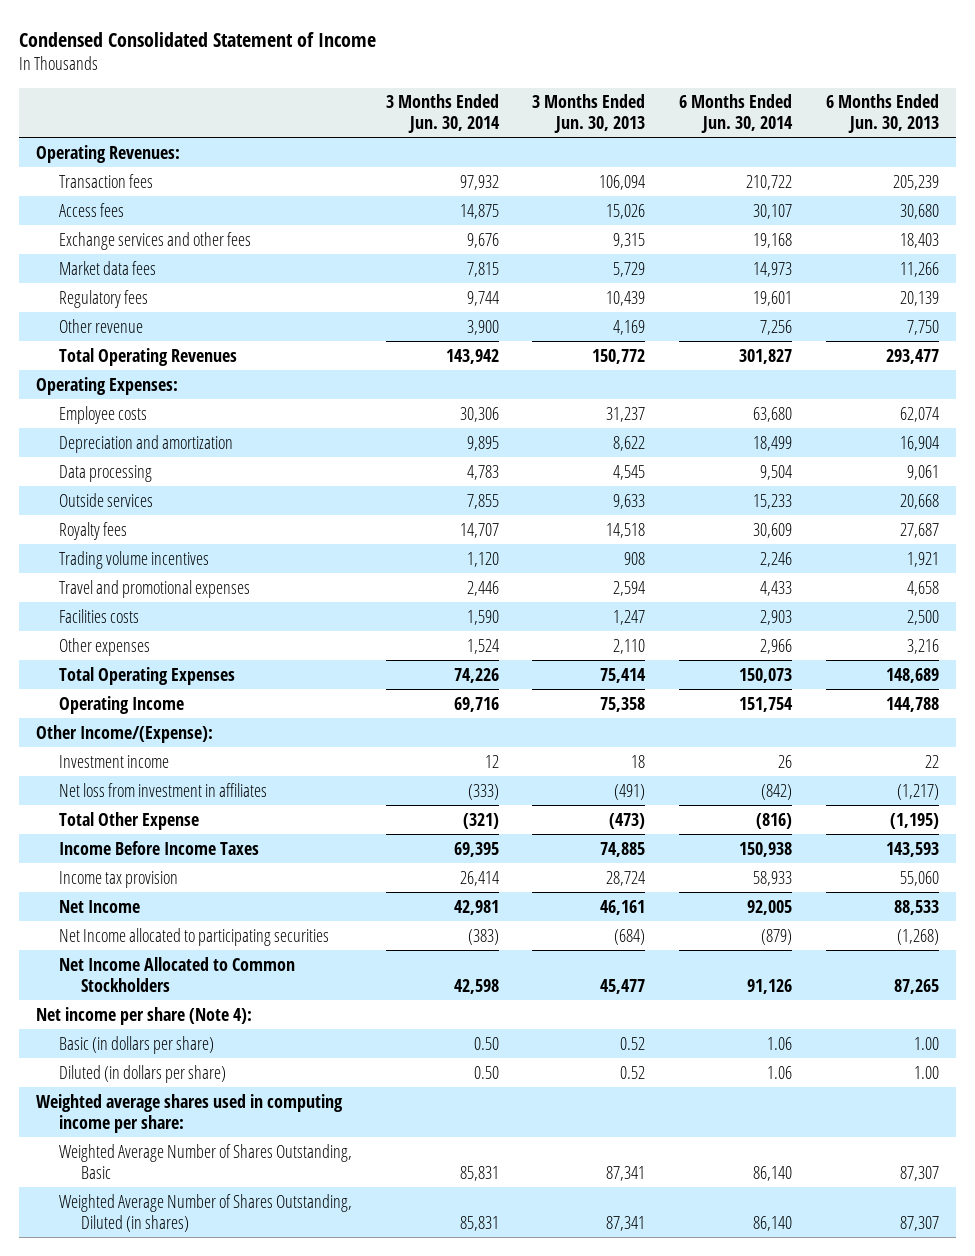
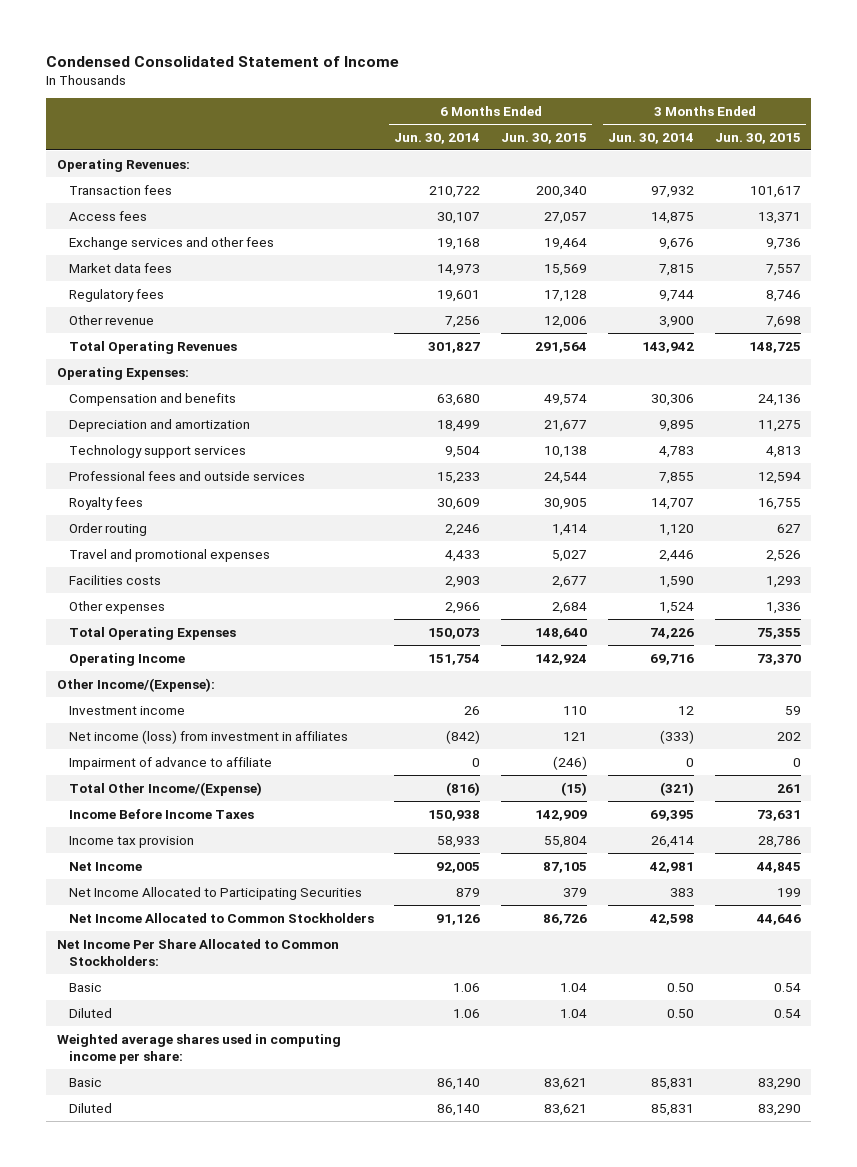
[532,94,646,134] 3 Months Ended Jun. 30, 2013 -> none
[825,94,939,134] 6 Months Ended Jun. 30, 2013 -> none
none -> [501,132,588,144] Jun. 30, 2015
none -> [714,132,801,144] Jun. 30, 2015
[58,405,147,424] Employee costs -> [68,392,236,406] Compensation and benefits
[58,464,152,482] Data processing -> [68,444,246,458] Technology support services
[58,492,153,507] Outside services -> [68,470,305,481] Professional fees and outside services
[58,550,209,569] Trading volume incentives -> [68,522,147,536] Order routing
[58,782,267,797] Net loss from investment in affiliates -> [68,729,348,744] Net income (loss) from investment in affiliates
none -> [68,756,272,770] Impairment of advance to affiliate
[58,811,199,830] Total Other Expense -> [68,781,262,796] Total Other Income/(Expense)
[58,927,329,946] Net Income allocated to participating securities -> [68,886,362,900] Net Income Allocated to Participating Securities
[467,928,499,945] (383) -> [670,887,695,897] 383
[761,928,793,945] (879) -> [456,887,481,897] 879
[36,1006,253,1025] Net income per share (Note 4): -> [56,938,339,966] Net Income Per Share Allocated to Common Stockholders:
[58,1035,214,1054] Basic (in dollars per share) -> [68,982,102,992] Basic
[58,1064,226,1083] Diluted (in dollars per share) -> [68,1007,112,1018] Diluted
[58,1143,352,1179] Weighted Average Number of Shares Outstanding, Basic -> [68,1077,102,1087] Basic
[58,1193,352,1232] Weighted Average Number of Shares Outstanding, Diluted (in shares) -> [68,1102,112,1113] Diluted

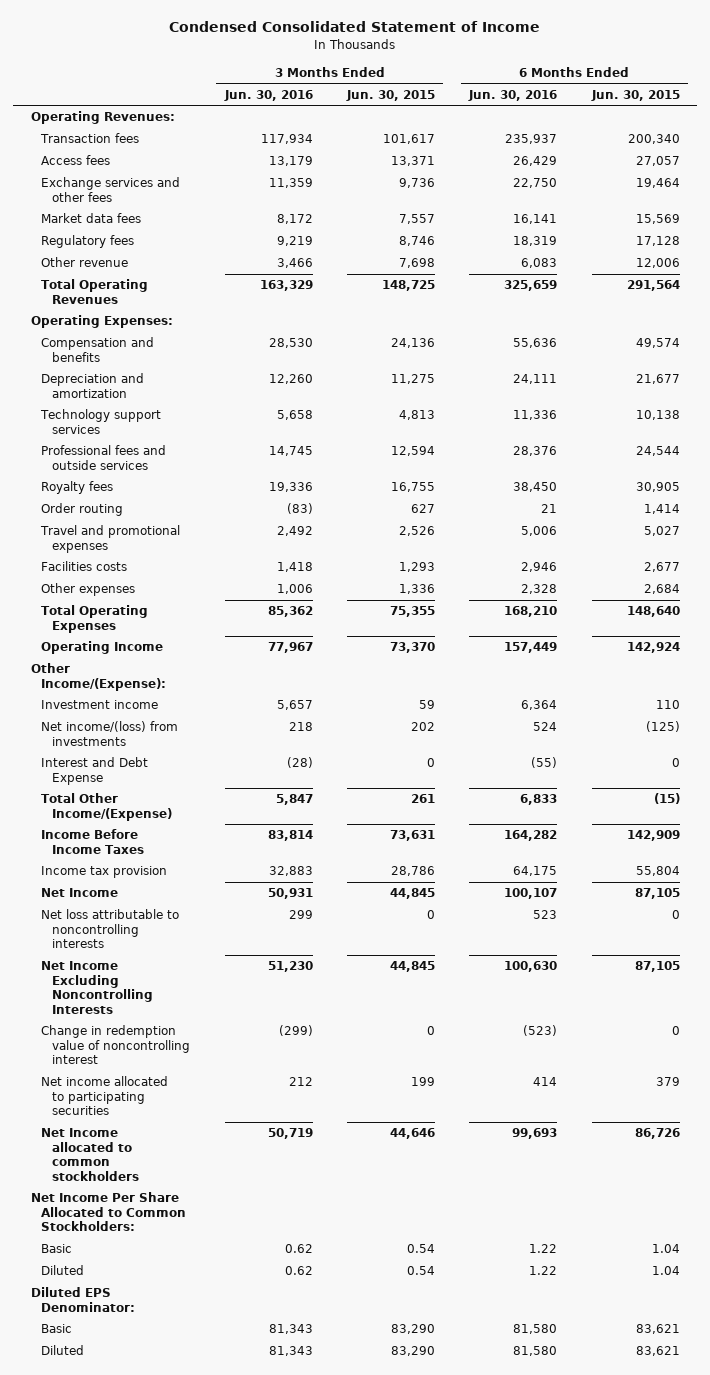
[394,132,481,144] Jun. 30, 2014 -> none
[608,132,695,144] Jun. 30, 2014 -> none
none -> [223,89,313,101] Jun. 30, 2016
none -> [468,89,558,101] Jun. 30, 2016
[68,756,272,770] Impairment of advance to affiliate -> none
[68,729,348,744] Net income (loss) from investment in affiliates -> [41,721,179,746] Net income/(loss) from investments
[563,731,588,741] 121 -> [645,721,680,733] (125)
none -> [41,757,149,785] Interest and Debt Expense
none -> [41,909,180,949] Net loss attributable to noncontrolling interests
none -> [41,961,154,1014] Net Income Excluding Noncontrolling Interests
none -> [41,1025,191,1065] Change in redemption value of noncontrolling interest
[68,886,362,900] Net Income Allocated to Participating Securities -> [41,1076,169,1116] Net income allocated to participating securities
[68,912,374,923] Net Income Allocated to Common Stockholders -> [41,1128,140,1181] Net Income allocated to common stockholders
[56,1033,341,1064] Weighted average shares used in computing income per share: -> [30,1287,136,1312] Diluted EPS Denominator:

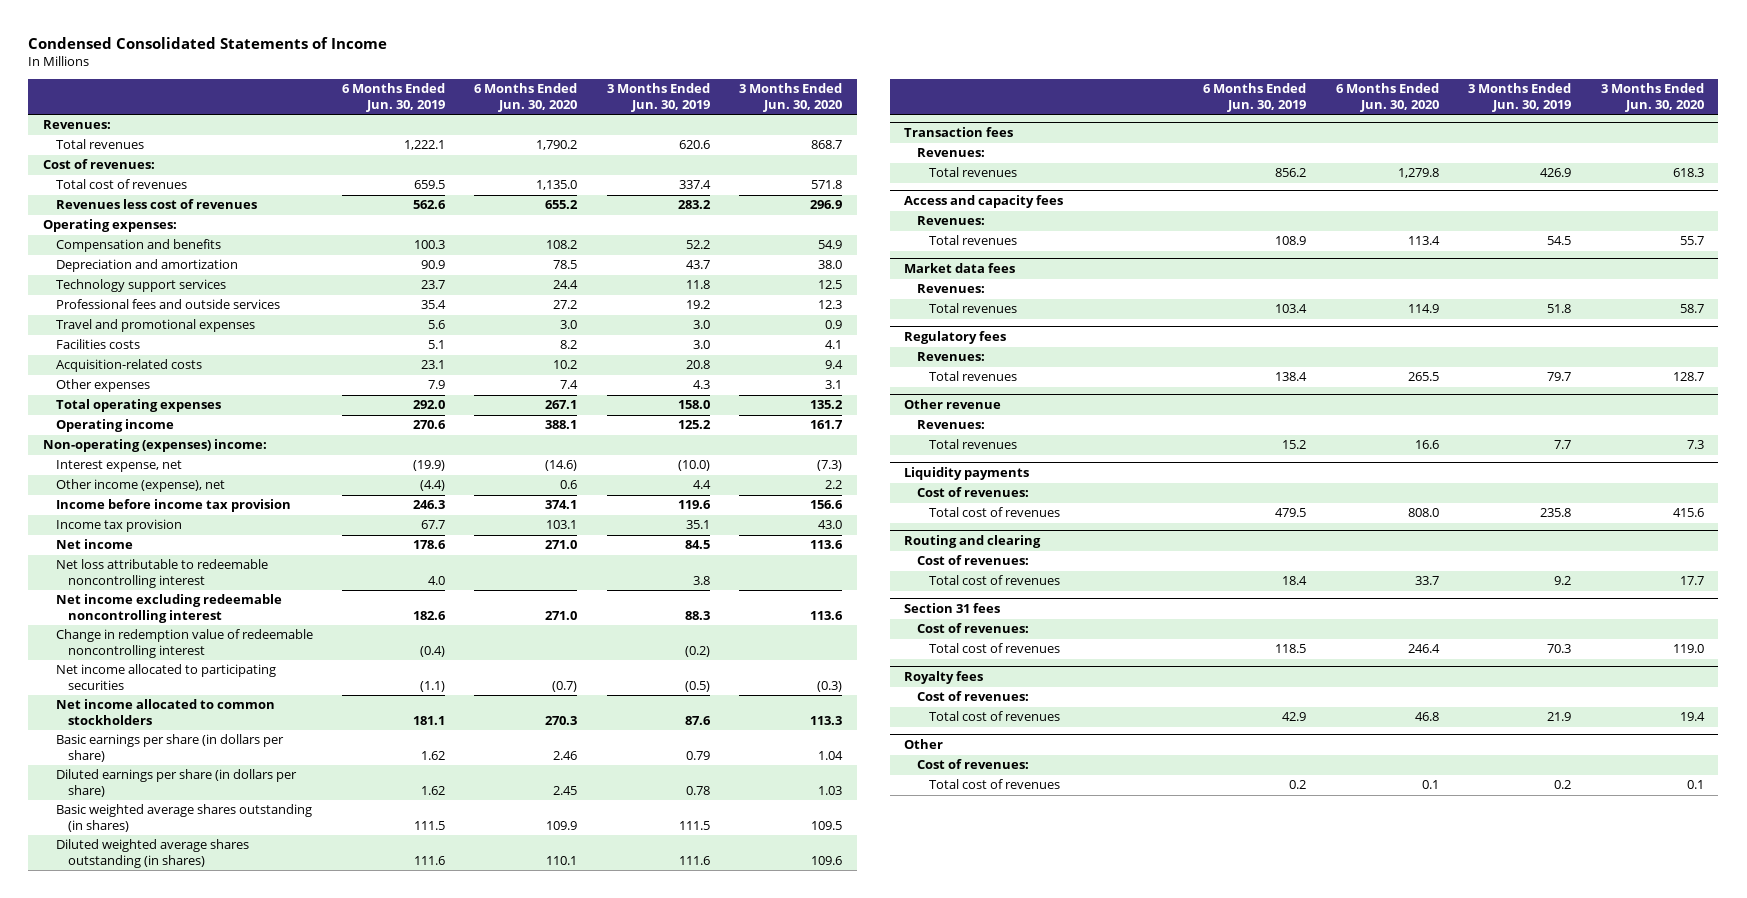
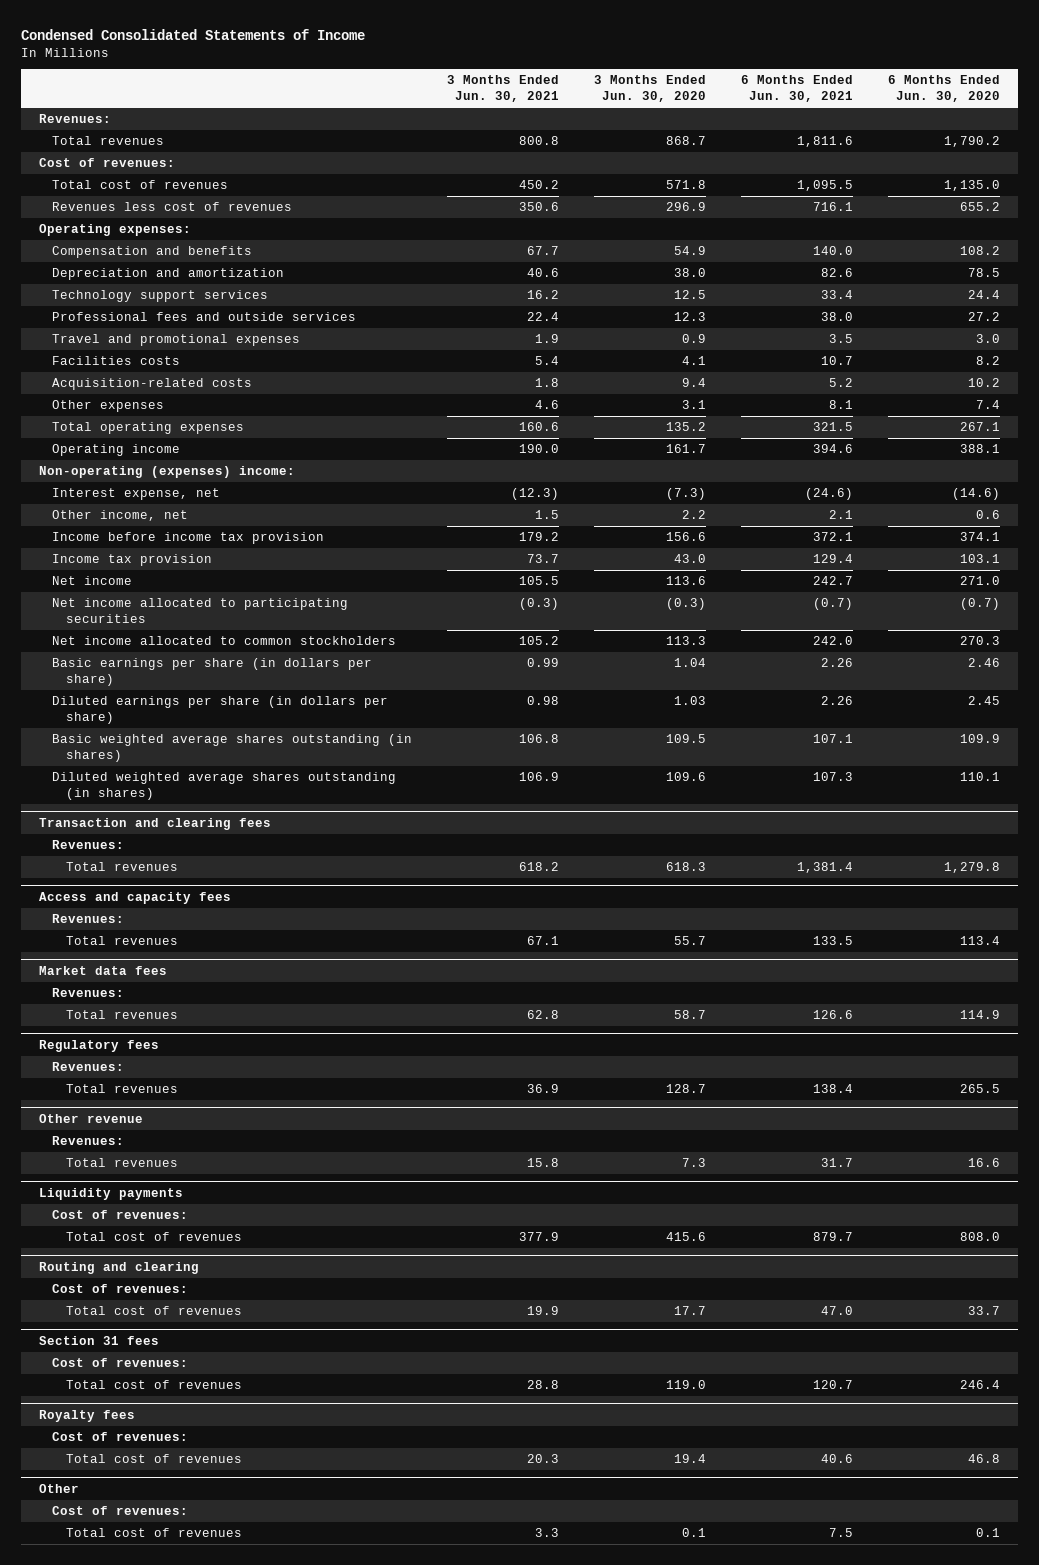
[341,83,445,113] 6 Months Ended Jun. 30, 2019 -> none
[606,83,710,113] 3 Months Ended Jun. 30, 2019 -> none
none -> [447,75,560,103] 3 Months Ended Jun. 30, 2021
none -> [741,75,854,103] 6 Months Ended Jun. 30, 2021
[55,479,225,493] Other income (expense), net -> [52,510,189,522] Other income, net
[55,559,268,589] Net loss attributable to redeemable noncontrolling interest -> none
[55,594,282,624] Net income excluding redeemable noncontrolling interest -> none
[55,629,313,659] Change in redemption value of redeemable noncontrolling interest -> none
[904,127,1014,138] Transaction fees -> [38,817,271,830] Transaction and clearing fees

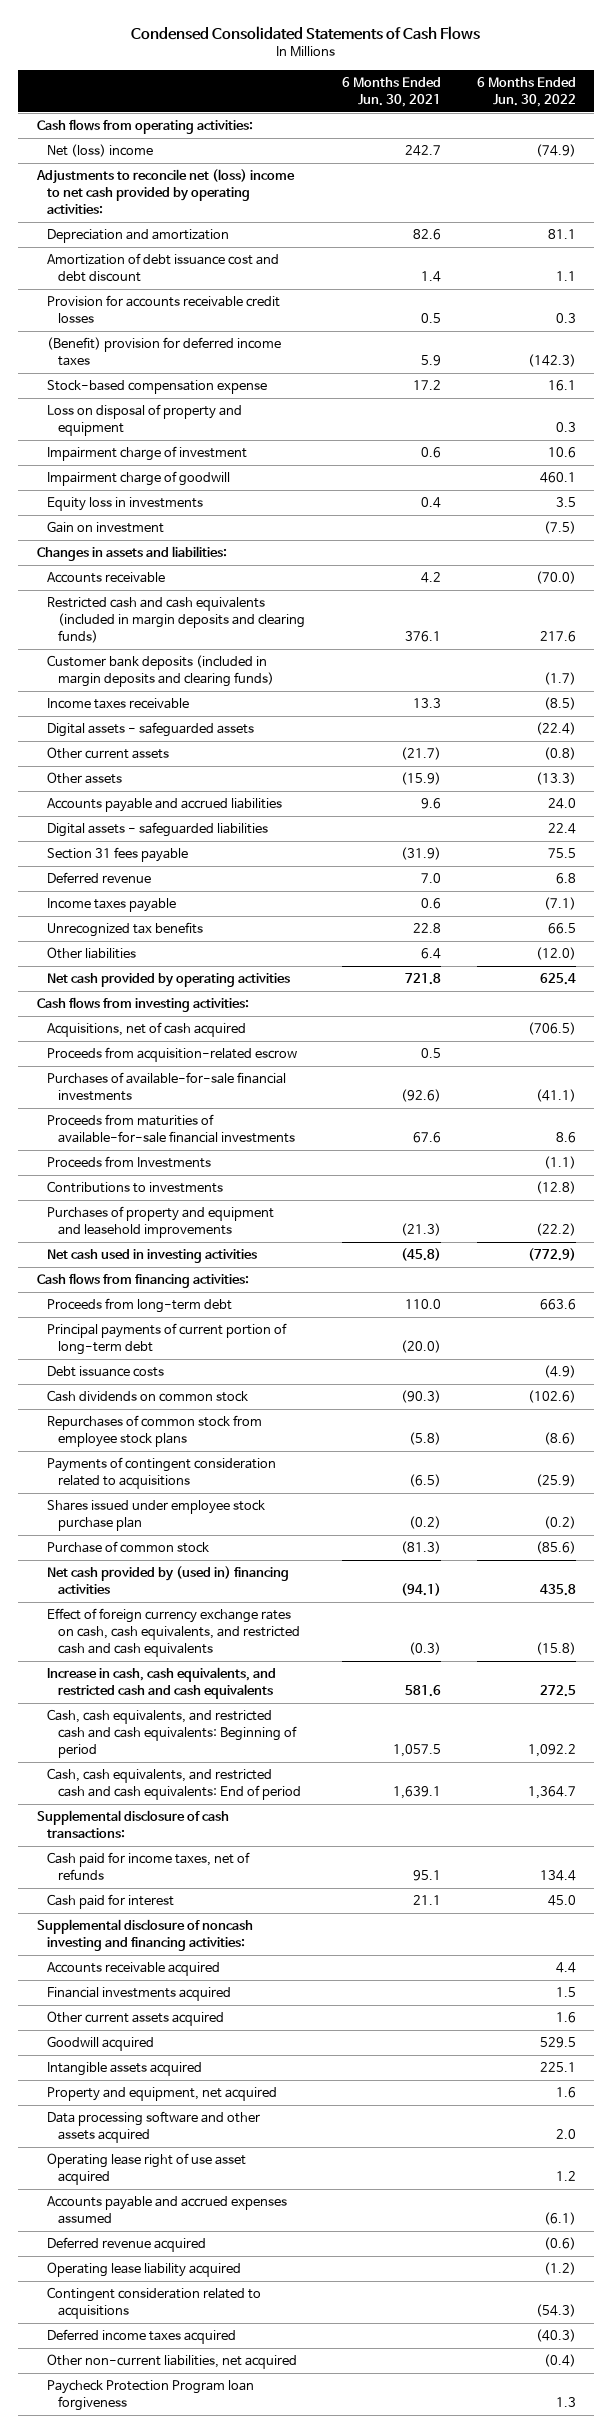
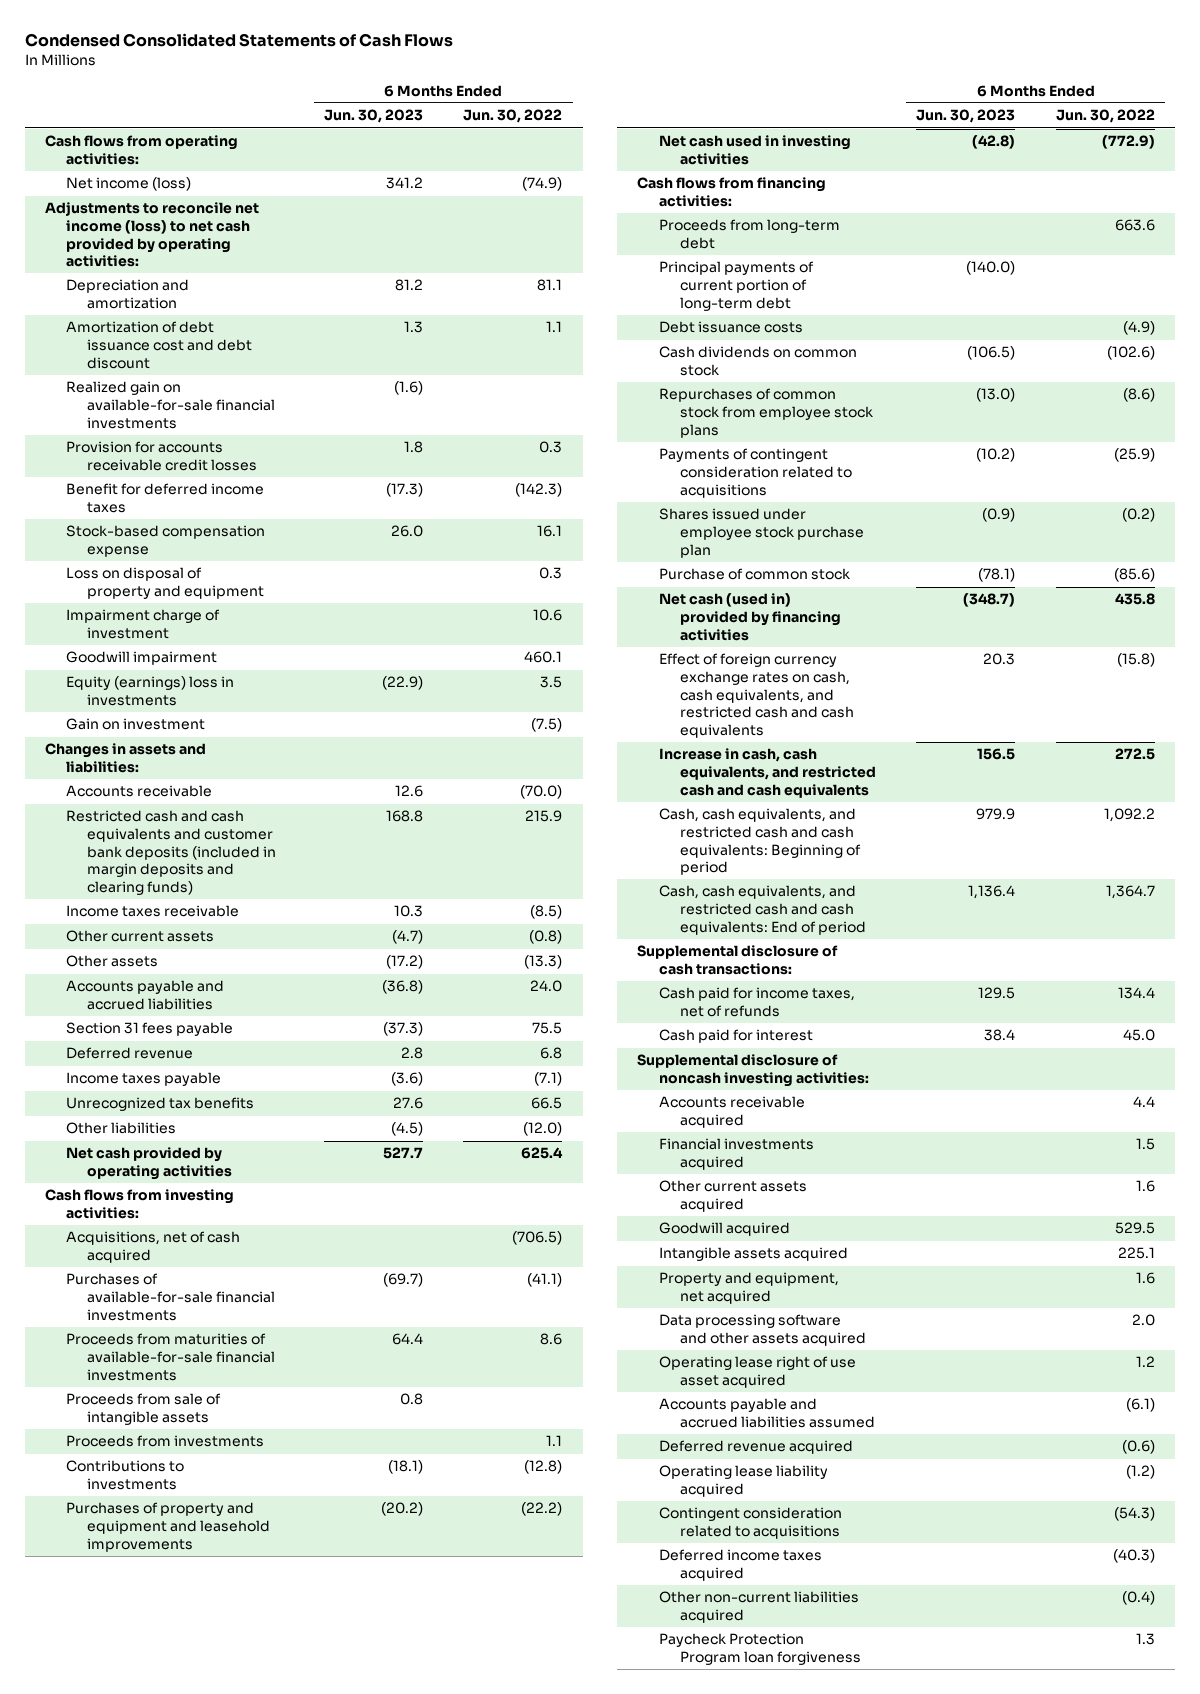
[341,76,441,107] 6 Months Ended Jun. 30, 2021 -> none
none -> [323,109,423,124] Jun. 30, 2023
[47,144,154,158] Net (loss) income -> [66,177,192,192] Net income (loss)
[35,169,295,214] Adjustments to reconcile net (loss) income to net cash provided by operating activities: -> [44,202,259,268] Adjustments to reconcile net income (loss) to net cash provided by operating activities:
none -> [66,381,276,429] Realized gain on available-for-sale financial investments
[47,337,282,367] (Benefit) provision for deferred income taxes -> [66,483,265,513] Benefit for deferred income taxes
[47,471,231,487] Impairment charge of goodwill -> [66,651,218,666] Goodwill impairment
[47,497,204,512] Equity loss in investments -> [66,676,235,706] Equity (earnings) loss in investments
[47,655,274,688] Customer bank deposits (included in margin deposits and clearing funds) -> none
[47,597,305,643] Restricted cash and cash equivalents (included in margin deposits and clearing funds) -> [66,810,277,895] Restricted cash and cash equivalents and customer bank deposits (included in margin deposits and clearing funds)
[540,630,577,642] 217.6 -> [525,810,563,823] 215.9
[47,722,255,738] Digital assets - safeguarded assets -> none
[47,822,269,838] Digital assets - safeguarded liabilities -> none
[47,1047,298,1063] Proceeds from acquisition-related escrow -> none
none -> [66,1393,222,1425] Proceeds from sale of intangible assets
[47,1156,212,1169] Proceeds from Investments -> [66,1435,265,1448] Proceeds from investments
[544,1156,577,1170] (1.1) -> [546,1435,563,1447] 1.1
[47,1566,290,1595] Net cash provided by (used in) financing activities -> [658,593,841,641] Net cash (used in) provided by financing activities
[36,1919,253,1952] Supplemental disclosure of noncash investing and financing activities: -> [637,1054,869,1087] Supplemental disclosure of noncash investing activities:
[47,2196,288,2225] Accounts payable and accrued expenses assumed -> [658,1398,875,1428] Accounts payable and accrued liabilities assumed
[47,2354,298,2370] Other non-current liabilities, net acquired -> [658,1591,859,1623] Other non-current liabilities acquired

